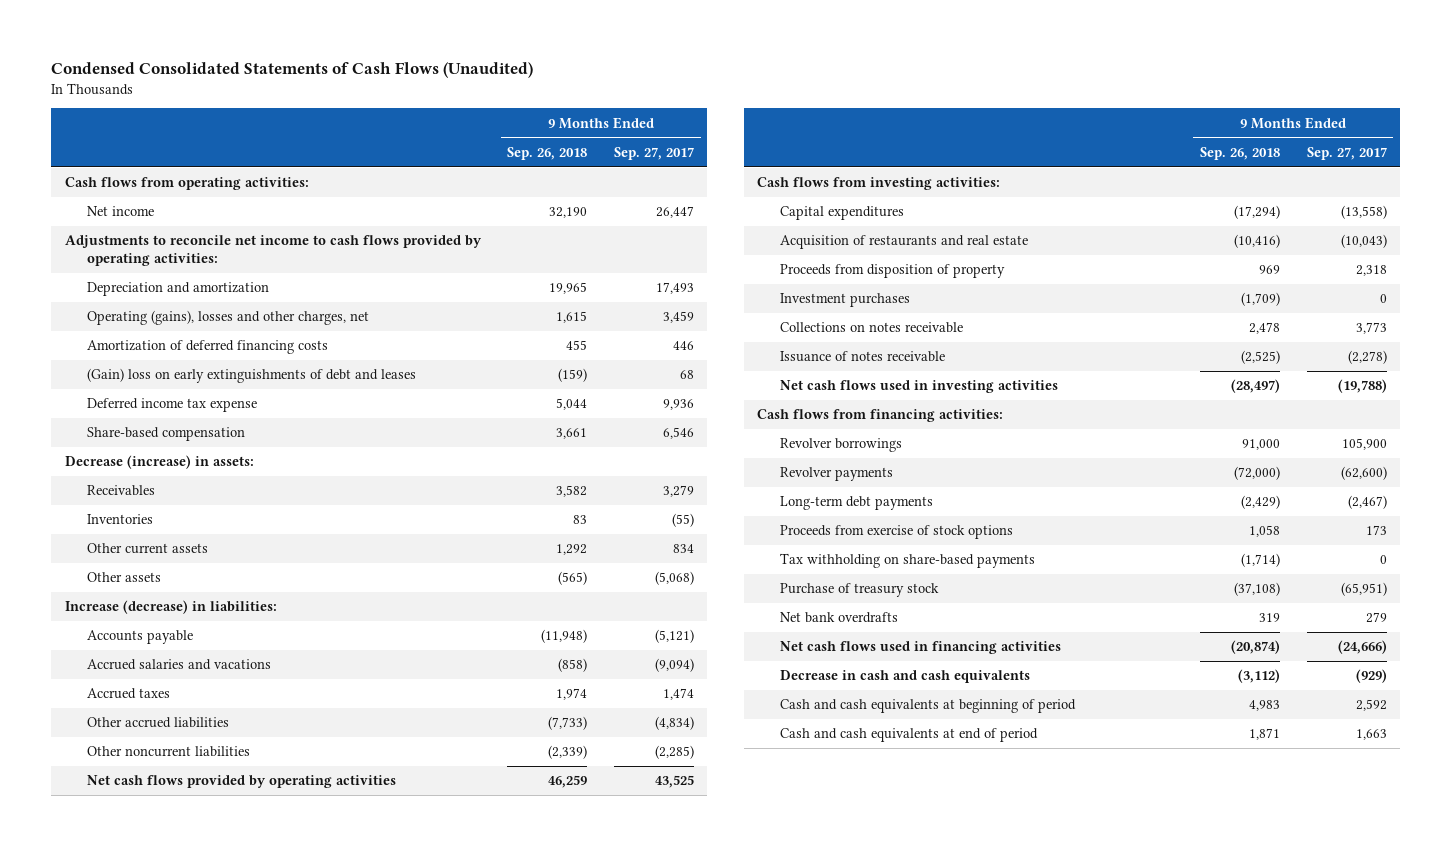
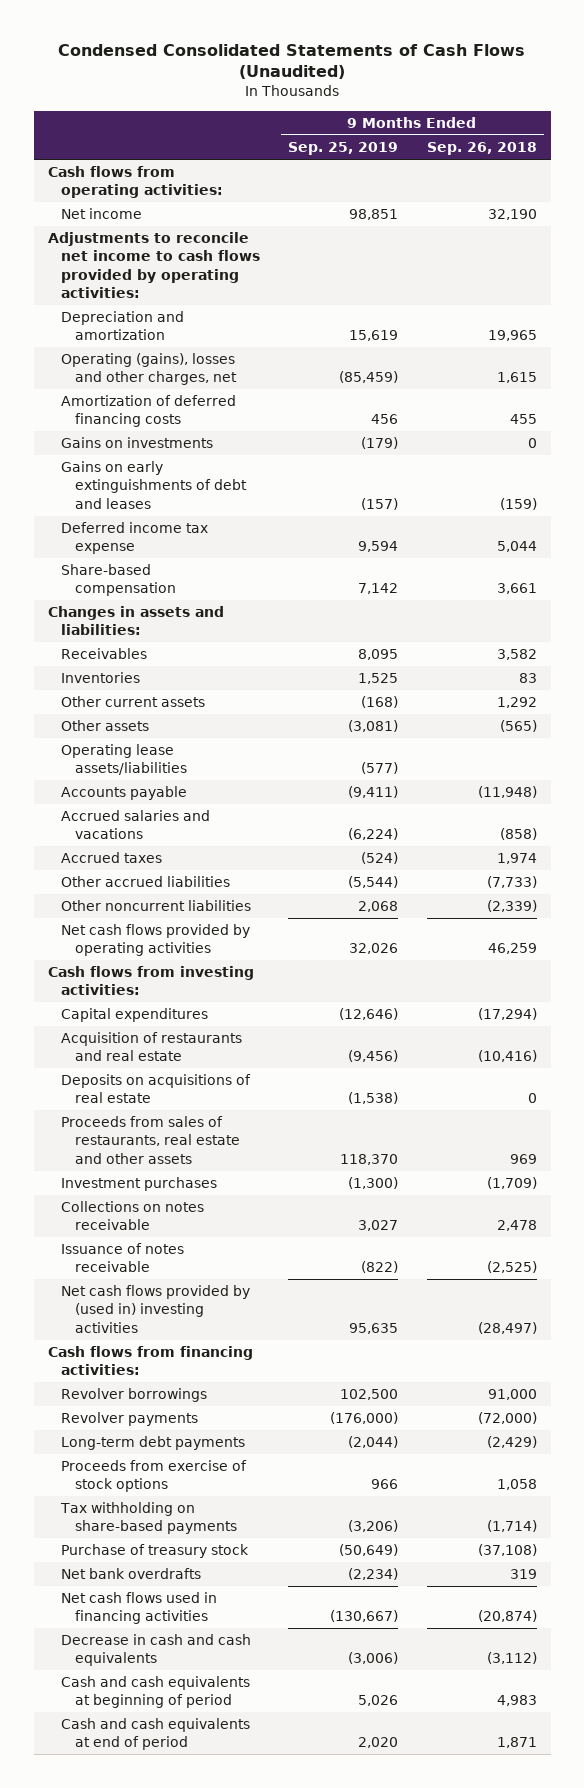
[613,146,694,160] Sep. 27, 2017 -> none
none -> [288,142,399,156] Sep. 25, 2019
none -> [61,437,214,449] Gains on investments
[87,368,417,384] (Gain) loss on early extinguishments of debt and leases -> [61,461,247,509] Gains on early extinguishments of debt and leases
[64,455,254,470] Decrease (increase) in assets: -> none
none -> [47,606,224,636] Changes in assets and liabilities:
[64,600,277,615] Increase (decrease) in liabilities: -> none
none -> [61,744,187,776] Operating lease assets/liabilities
none -> [61,1074,252,1104] Deposits on acquisitions of real estate
[780,264,1006,279] Proceeds from disposition of property -> [61,1116,240,1164] Proceeds from sales of restaurants, real estate and other assets
[780,380,1059,394] Net cash flows used in investing activities -> [61,1285,251,1333] Net cash flows provided by (used in) investing activities

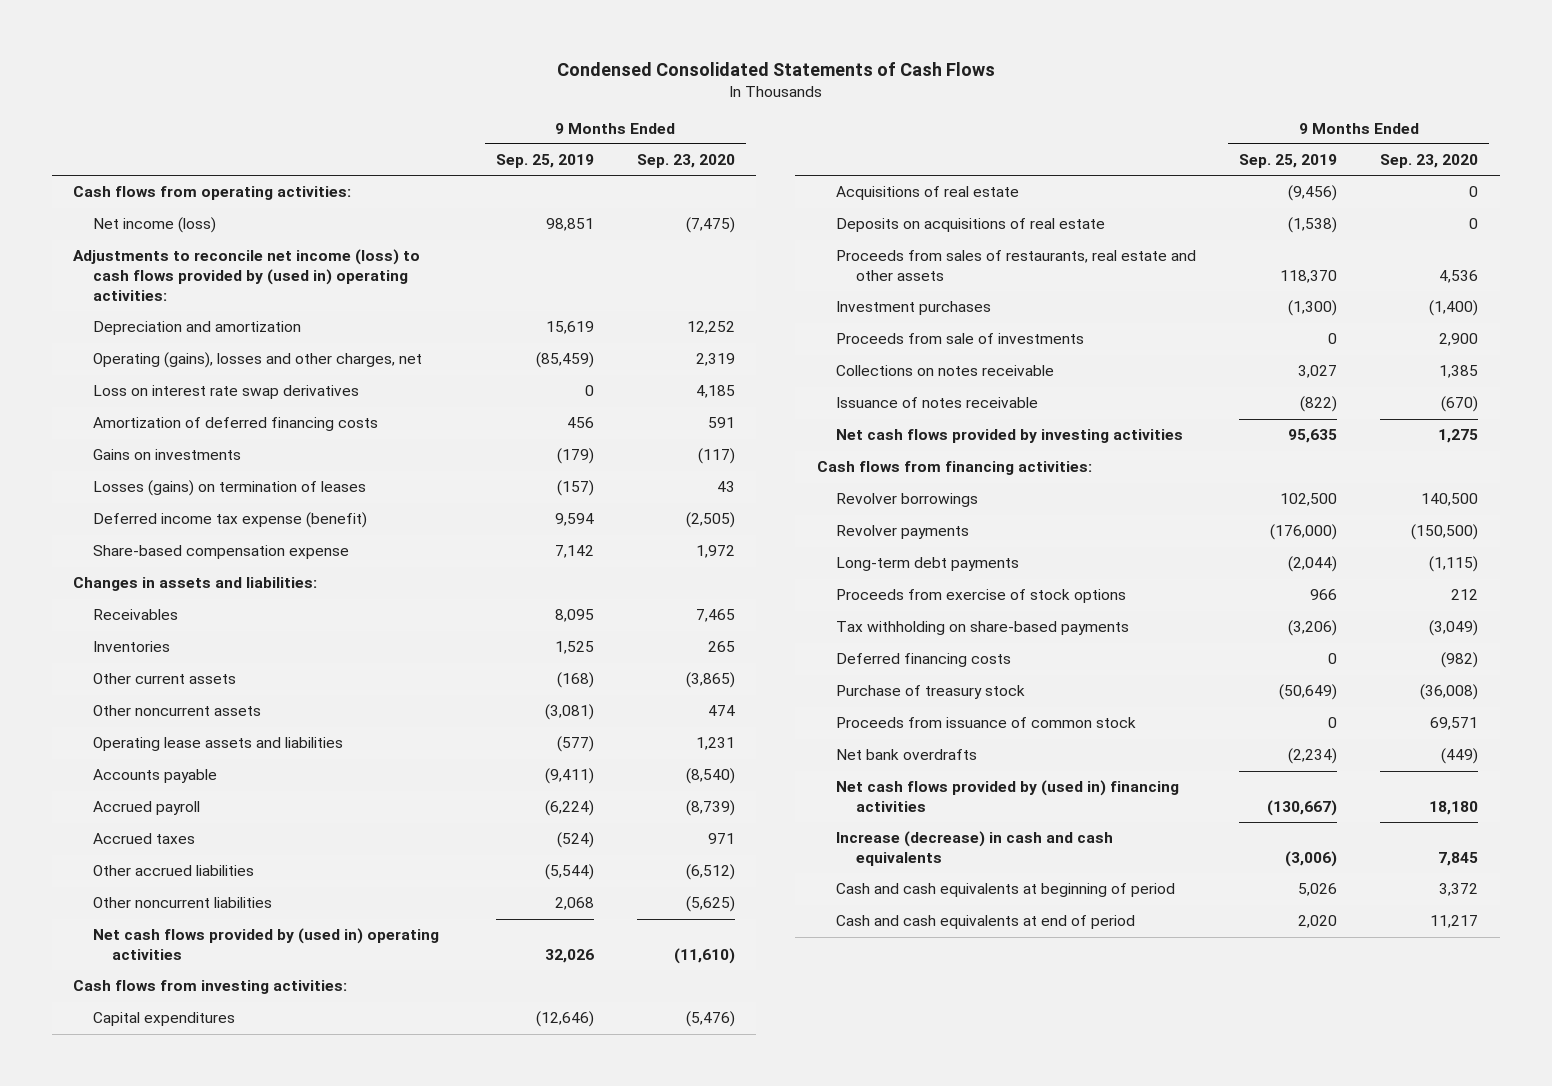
[58,43,526,80] Condensed Consolidated Statements of Cash Flows (Unaudited) -> [556,61,995,76] Condensed Consolidated Statements of Cash Flows
[426,142,537,156] Sep. 26, 2018 -> none
none -> [636,154,735,169] Sep. 23, 2020
[61,208,143,220] Net income -> [92,217,216,234] Net income (loss)
[47,232,261,298] Adjustments to reconcile net income to cash flows provided by operating activities: -> [73,249,421,301] Adjustments to reconcile net income (loss) to cash flows provided by (used in) operating activities:
none -> [92,385,359,400] Loss on interest rate swap derivatives
[61,461,247,509] Gains on early extinguishments of debt and leases -> [92,480,366,497] Losses (gains) on termination of leases
[61,522,209,555] Deferred income tax expense -> [92,512,367,529] Deferred income tax expense (benefit)
[61,564,176,597] Share-based compensation -> [92,545,349,560] Share-based compensation expense
[61,720,150,732] Other assets -> [92,705,261,717] Other noncurrent assets
[61,744,187,776] Operating lease assets/liabilities -> [92,737,343,752] Operating lease assets and liabilities
[61,810,211,840] Accrued salaries and vacations -> [92,801,200,816] Accrued payroll
[61,924,251,957] Net cash flows provided by operating activities -> [92,928,439,961] Net cash flows provided by (used in) operating activities
[61,1032,243,1062] Acquisition of restaurants and real estate -> [836,186,1020,201] Acquisitions of real estate
none -> [836,333,1085,345] Proceeds from sale of investments
[61,1285,251,1333] Net cash flows provided by (used in) investing activities -> [836,429,1184,444] Net cash flows provided by investing activities
none -> [836,653,1012,668] Deferred financing costs
none -> [836,717,1137,729] Proceeds from issuance of common stock
[61,1592,218,1625] Net cash flows used in financing activities -> [836,780,1180,813] Net cash flows provided by (used in) financing activities
[61,1634,252,1667] Decrease in cash and cash equivalents -> [836,831,1114,867] Increase (decrease) in cash and cash equivalents

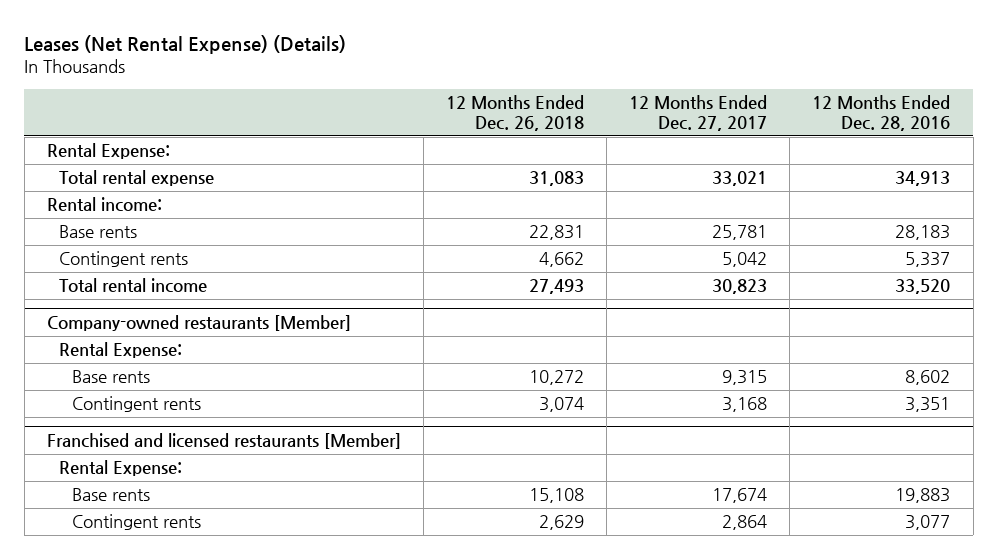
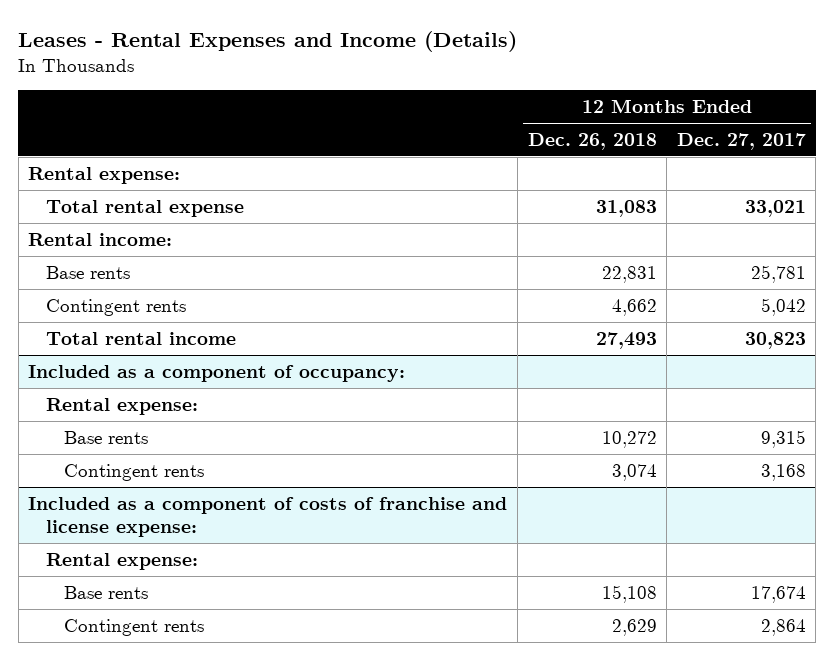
[24,34,347,54] Leases (Net Rental Expense) (Details) -> [18,30,518,52] Leases - Rental Expenses and Income (Details)
[812,95,951,131] 12 Months Ended Dec. 28, 2016 -> none
[46,143,170,160] Rental Expense: -> [28,166,181,184] Rental expense:
[46,315,351,332] Company-owned restaurants [Member] -> [28,364,406,382] Included as a component of occupancy:
[59,342,183,359] Rental Expense: -> [46,397,199,415] Rental expense:
[46,433,401,450] Franchised and licensed restaurants [Member] -> [28,496,508,538] Included as a component of costs of franchise and license expense:
[59,460,183,477] Rental Expense: -> [46,552,199,570] Rental expense:

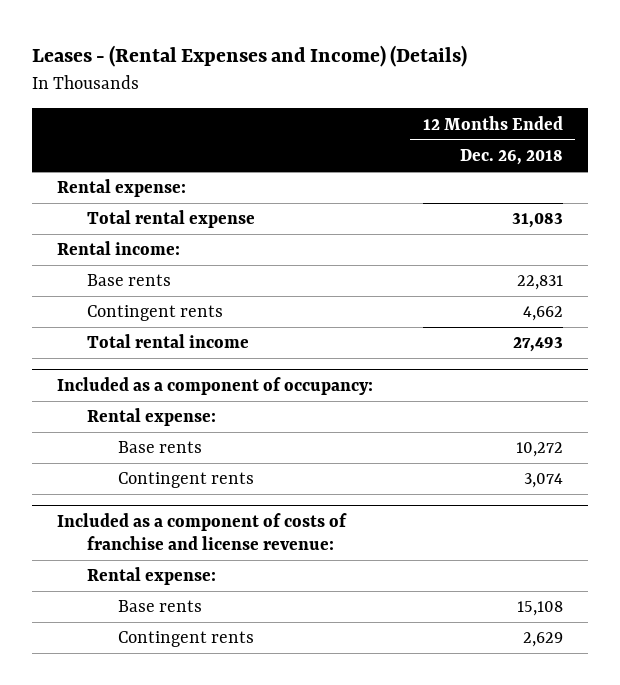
[18,30,518,52] Leases - Rental Expenses and Income (Details) -> [31,45,467,68] Leases - (Rental Expenses and Income) (Details)
[676,132,806,150] Dec. 27, 2017 -> none
[28,496,508,538] Included as a component of costs of franchise and license expense: -> [56,512,347,550] Included as a component of costs of franchise and license revenue:

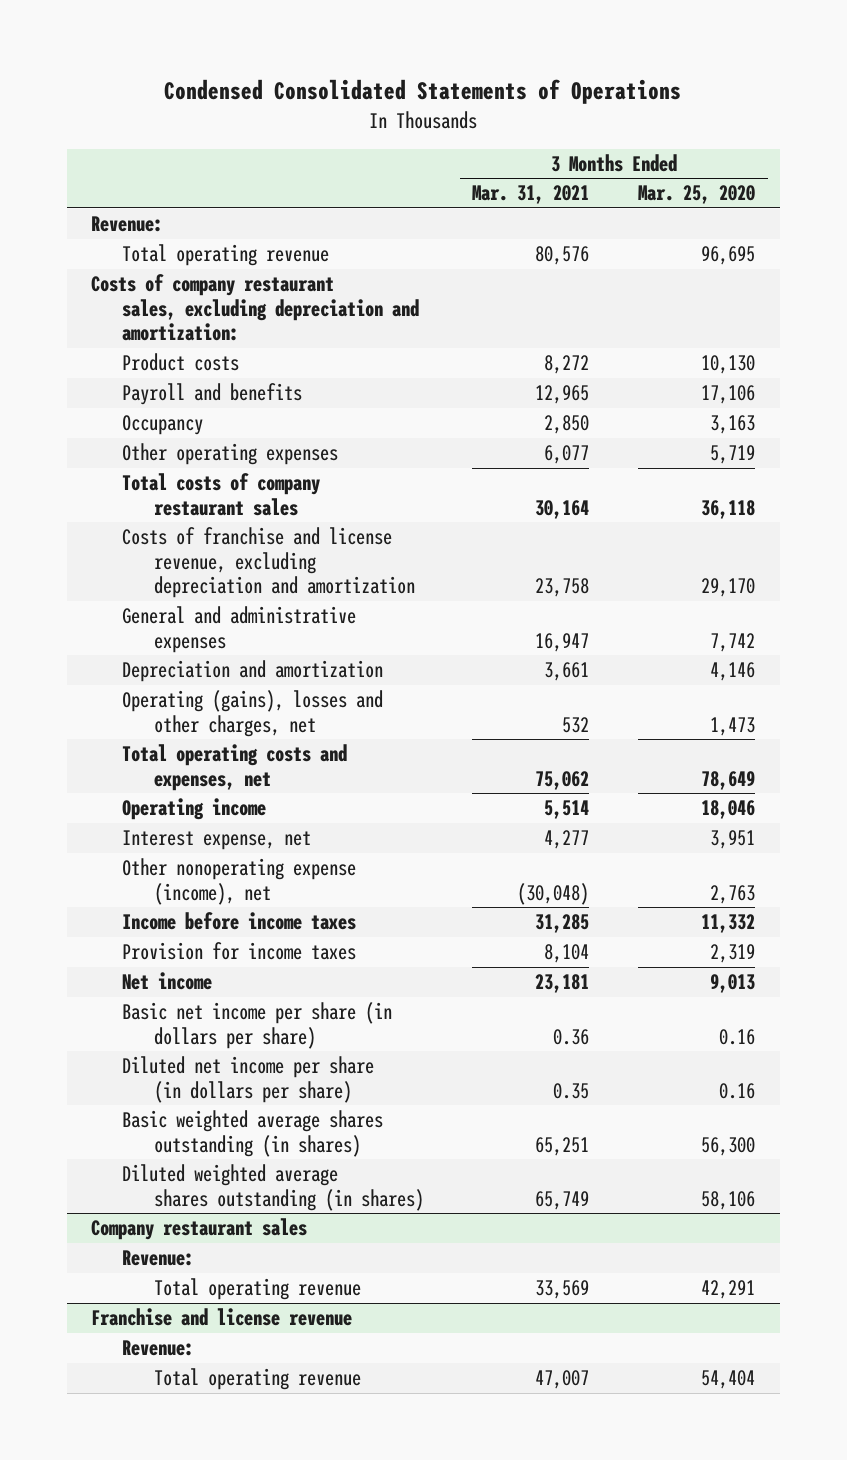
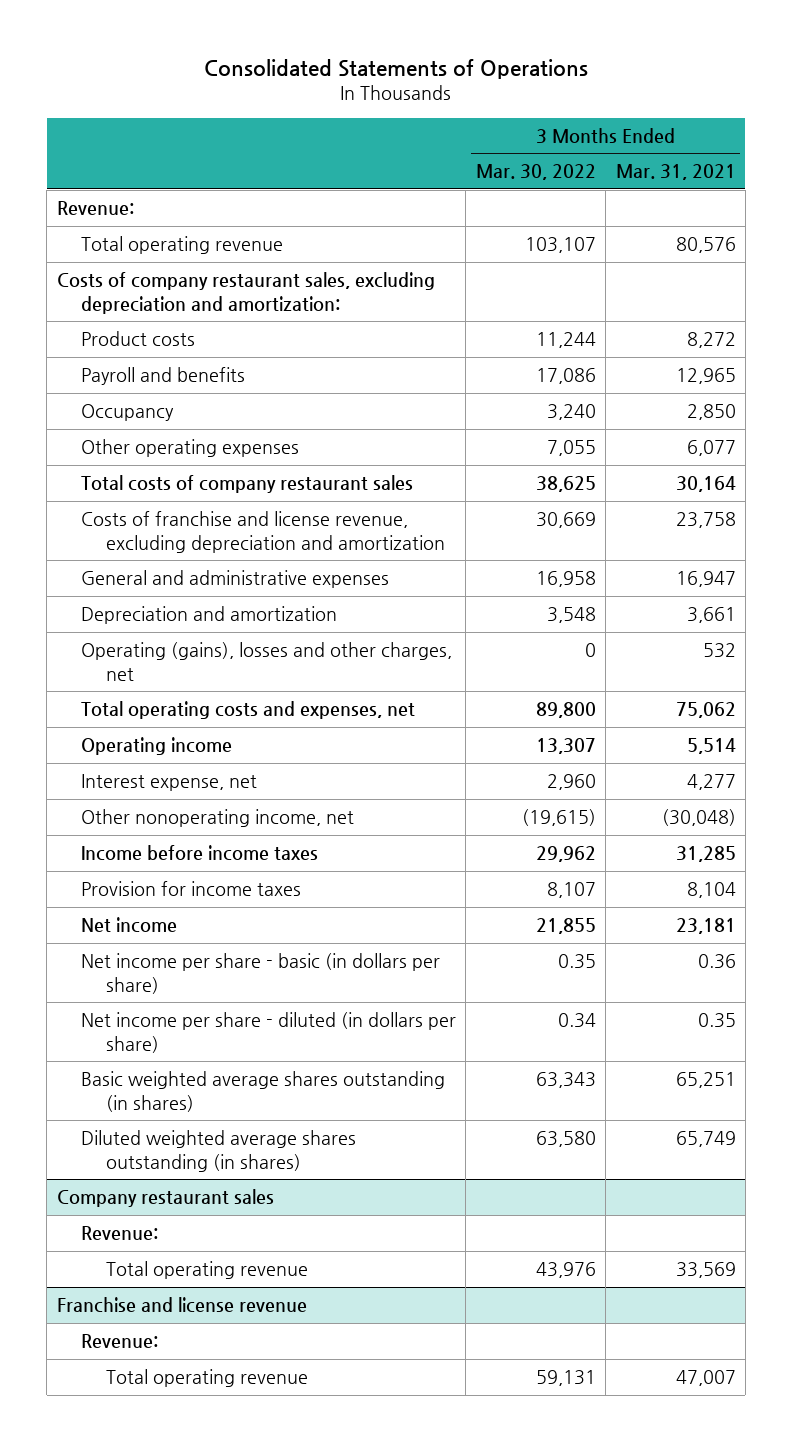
[164,79,682,105] Condensed Consolidated Statements of Operations -> [204,58,589,79] Consolidated Statements of Operations
[638,185,756,205] Mar. 25, 2020 -> none
none -> [475,164,596,181] Mar. 30, 2022
[122,858,357,905] Other nonoperating expense (income), net -> [81,809,355,828] Other nonoperating income, net
[122,1002,393,1049] Basic net income per share (in dollars per share) -> [81,953,441,994] Net income per share - basic (in dollars per share)
[122,1056,375,1103] Diluted net income per share (in dollars per share) -> [81,1012,457,1053] Net income per share - diluted (in dollars per share)

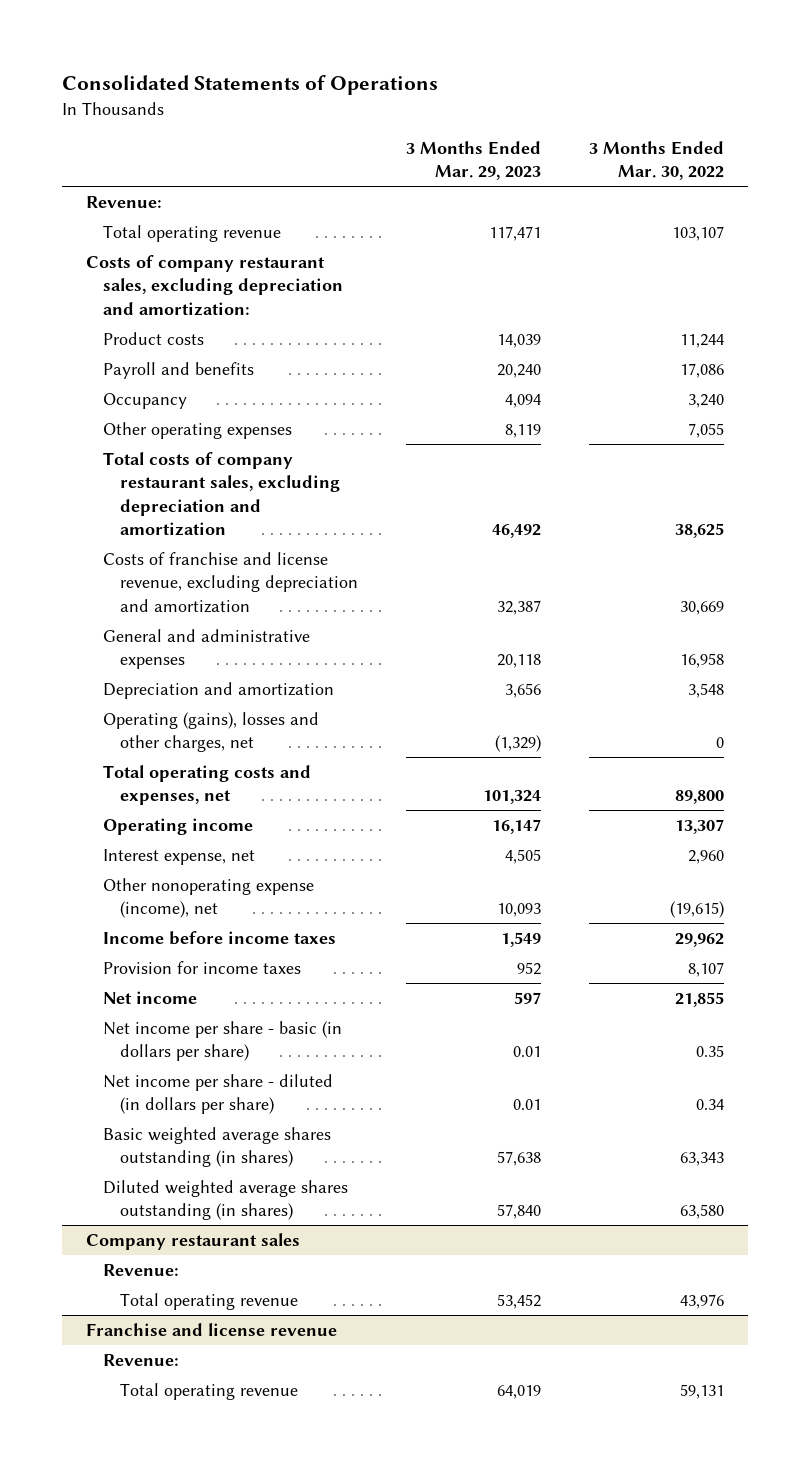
[615,164,736,181] Mar. 31, 2021 -> none
none -> [406,140,542,181] 3 Months Ended Mar. 29, 2023
[81,475,414,494] Total costs of company restaurant sales -> [103,451,341,537] Total costs of company restaurant sales, excluding depreciation and amortization
[81,809,355,828] Other nonoperating income, net -> [103,877,315,919] Other nonoperating expense (income), net

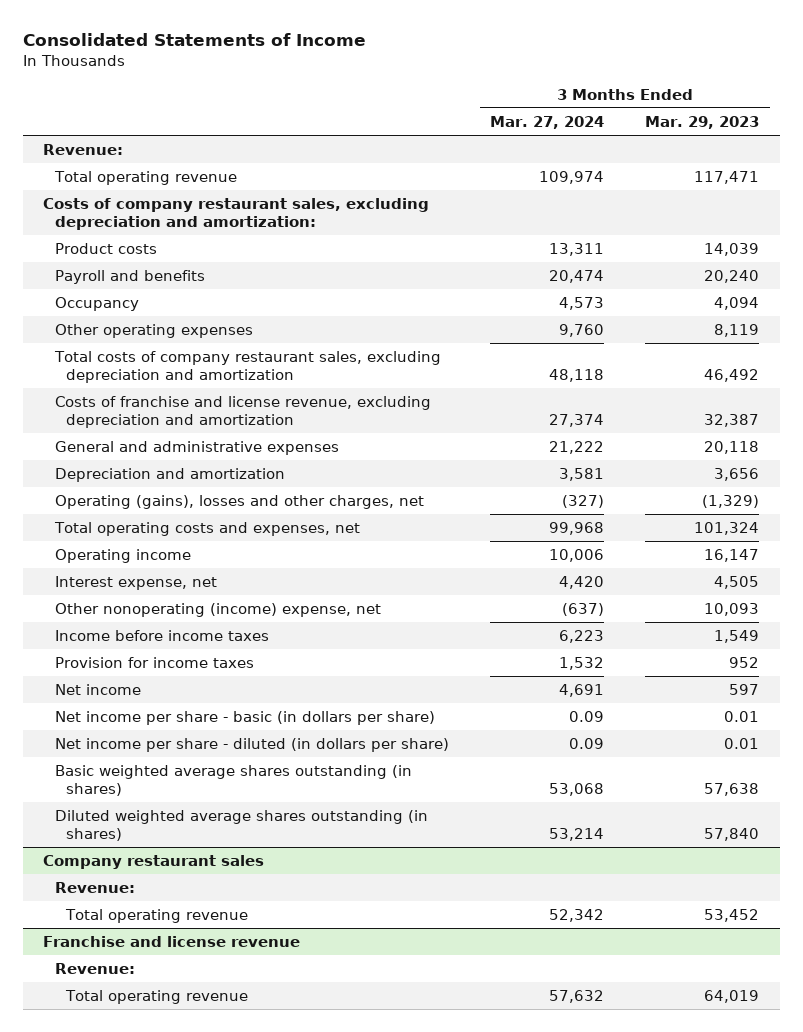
[61,75,438,96] Consolidated Statements of Operations -> [22,32,366,46] Consolidated Statements of Income
[588,140,724,181] 3 Months Ended Mar. 30, 2022 -> none
none -> [489,116,604,130] Mar. 27, 2024
[103,877,315,919] Other nonoperating expense (income), net -> [54,603,381,618] Other nonoperating (income) expense, net

